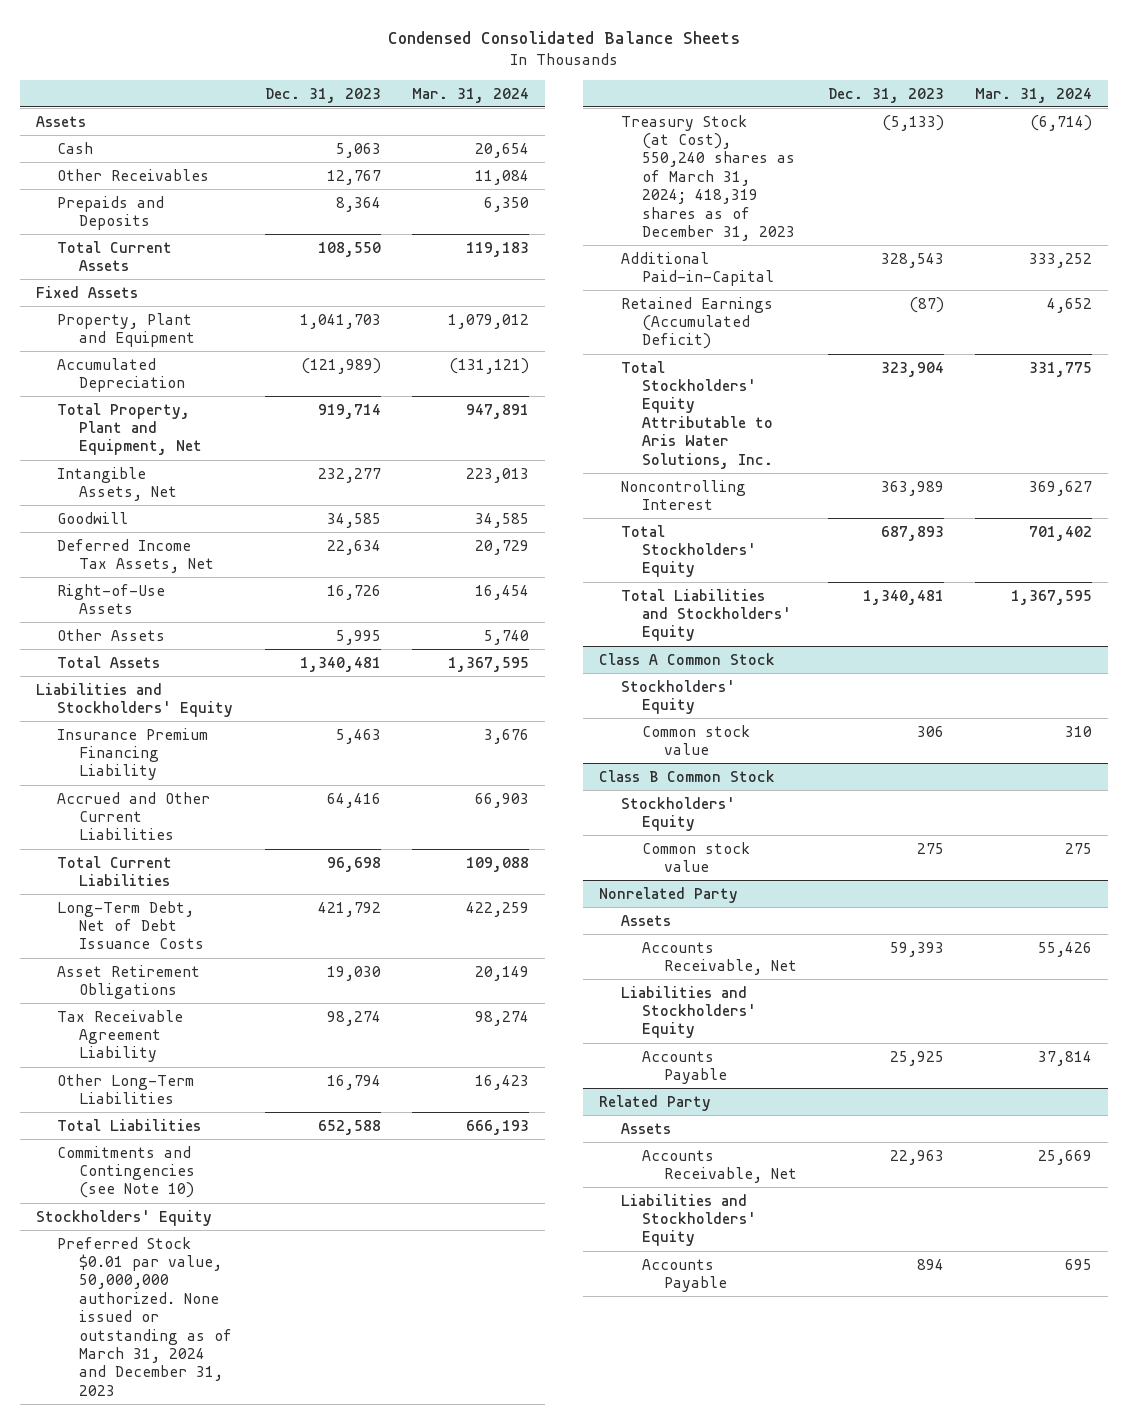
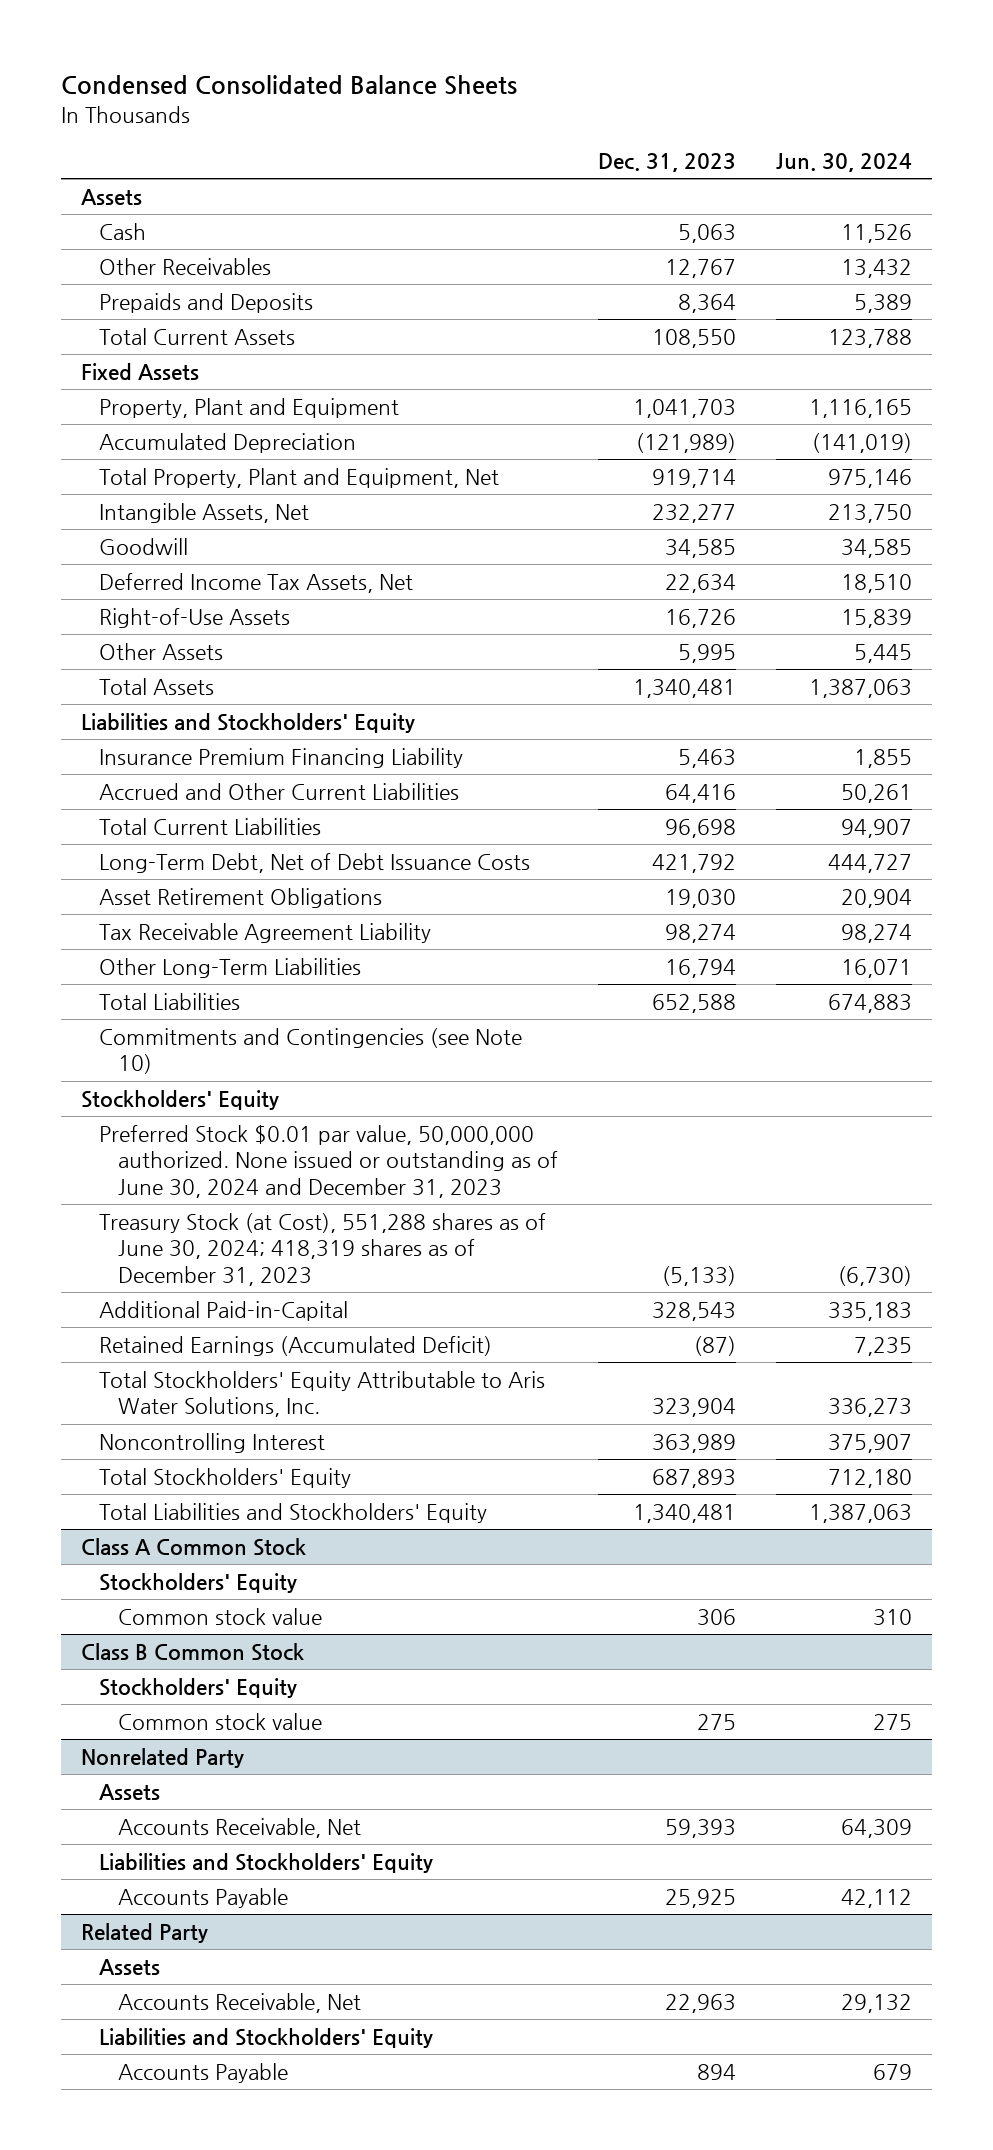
[412,87,530,103] Mar. 31, 2024 -> none
none -> [775,152,912,172] Jun. 30, 2024
[57,1236,232,1396] Preferred Stock $0.01 par value, 50,000,000 authorized. None issued or outstanding as of March 31, 2024 and December 31, 2023 -> [99,1124,559,1198] Preferred Stock $0.01 par value, 50,000,000 authorized. None issued or outstanding as of June 30, 2024 and December 31, 2023
[620,114,796,242] Treasury Stock (at Cost), 550,240 shares as of March 31, 2024; 418,319 shares as of December 31, 2023 -> [99,1212,547,1286] Treasury Stock (at Cost), 551,288 shares as of June 30, 2024; 418,319 shares as of December 31, 2023

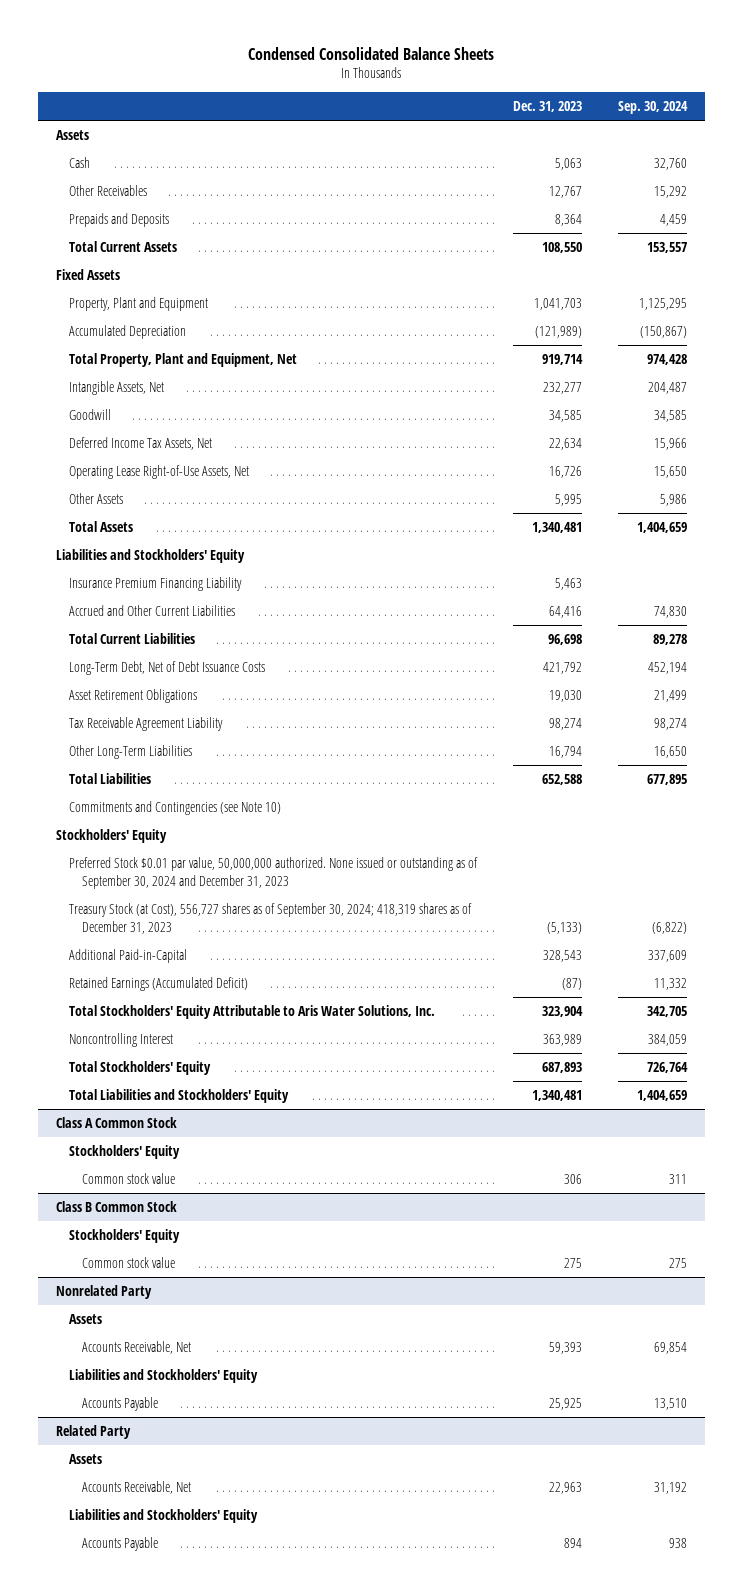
[775,152,912,172] Jun. 30, 2024 -> none
none -> [617,101,688,115] Sep. 30, 2024
[99,607,291,628] Right-of-Use Assets -> [69,464,250,479] Operating Lease Right-of-Use Assets, Net
[99,1124,559,1198] Preferred Stock $0.01 par value, 50,000,000 authorized. None issued or outstanding as of June 30, 2024 and December 31, 2023 -> [69,856,479,889] Preferred Stock $0.01 par value, 50,000,000 authorized. None issued or outstanding as of September 30, 2024 and December 31, 2023
[99,1212,547,1286] Treasury Stock (at Cost), 551,288 shares as of June 30, 2024; 418,319 shares as of December 31, 2023 -> [69,902,473,934] Treasury Stock (at Cost), 556,727 shares as of September 30, 2024; 418,319 shares as of December 31, 2023

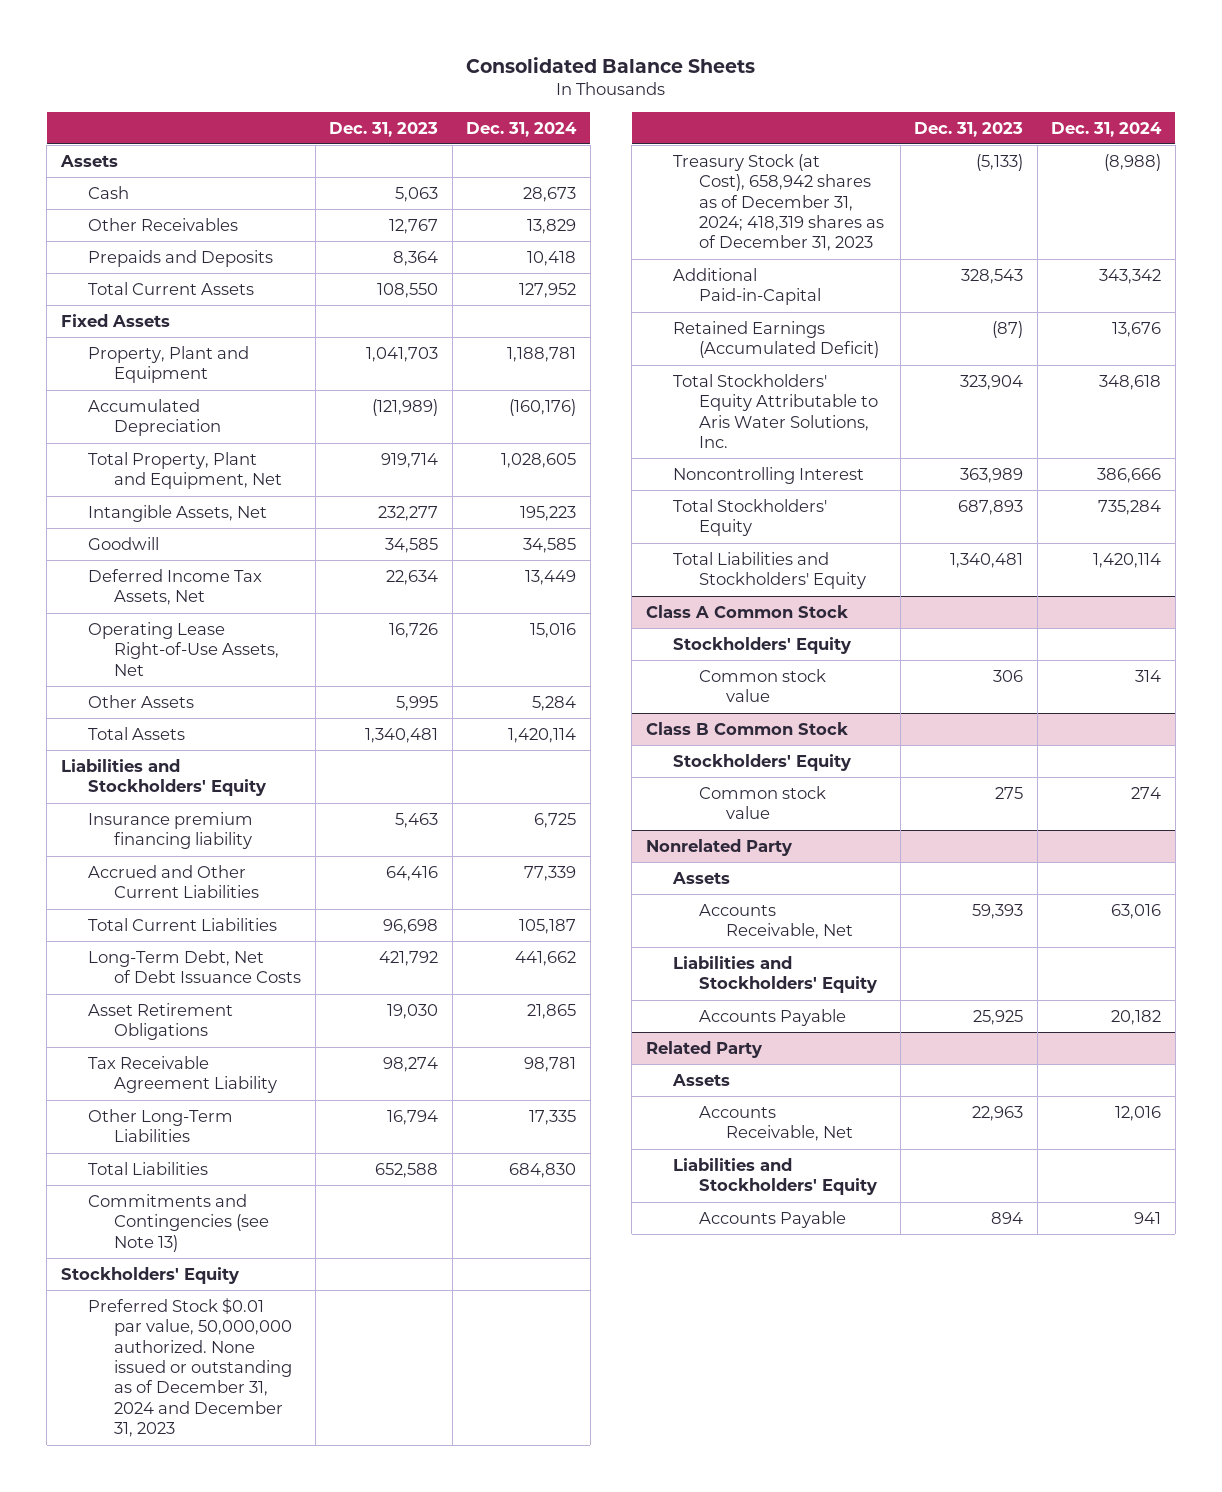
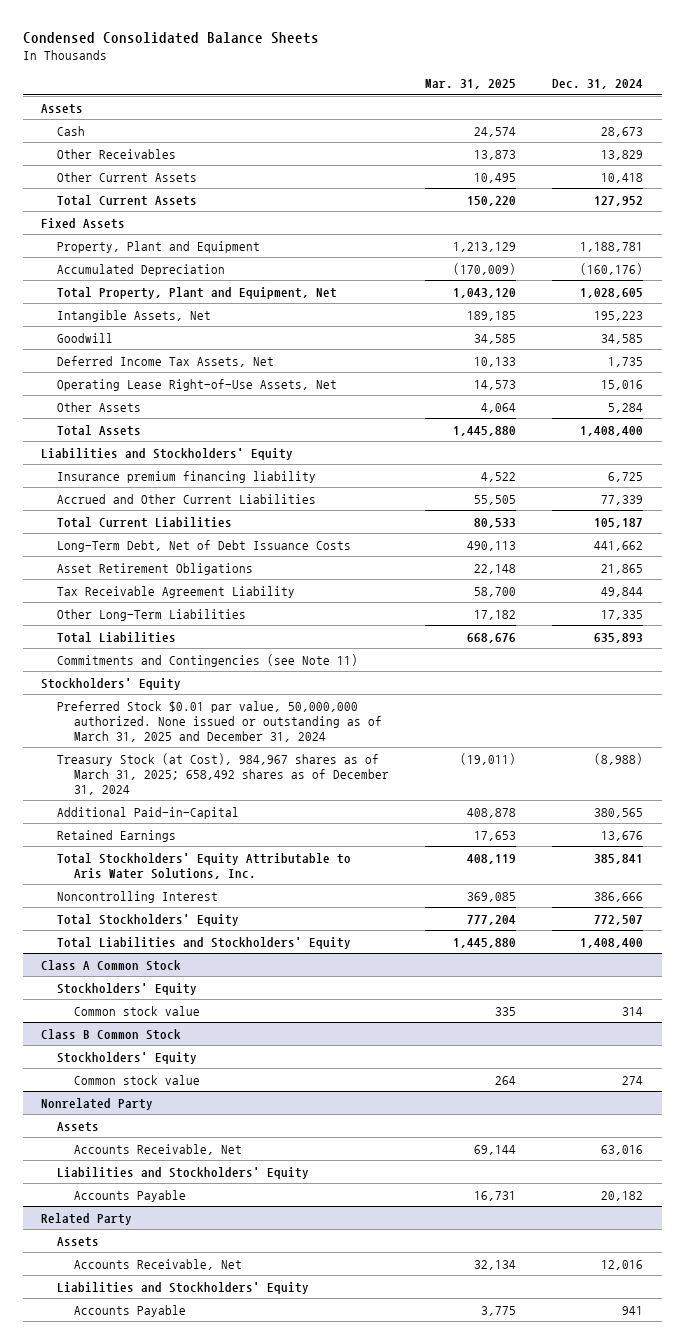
[466,56,756,73] Consolidated Balance Sheets -> [22,32,319,45] Condensed Consolidated Balance Sheets
[329,121,439,137] Dec. 31, 2023 -> none
none -> [424,79,516,90] Mar. 31, 2025
[87,249,273,267] Prepaids and Deposits -> [57,171,198,182] Other Current Assets
[525,569,577,585] 13,449 -> [608,356,644,367] 1,735
[508,727,577,743] 1,420,114 -> [580,425,644,436] 1,408,400
[524,1056,577,1072] 98,781 -> [601,586,644,597] 49,844
[509,1162,577,1178] 684,830 -> [594,632,644,643] 635,893
[87,1193,270,1252] Commitments and Contingencies (see Note 13) -> [57,653,359,667] Commitments and Contingencies (see Note 11)
[87,1297,293,1438] Preferred Stock $0.01 par value, 50,000,000 authorized. None issued or outstanding as of December 31, 2024 and December 31, 2023 -> [57,700,382,742] Preferred Stock $0.01 par value, 50,000,000 authorized. None issued or outstanding as of March 31, 2025 and December 31, 2024
[672,153,885,252] Treasury Stock (at Cost), 658,942 shares as of December 31, 2024; 418,319 shares as of December 31, 2023 -> [57,752,389,795] Treasury Stock (at Cost), 984,967 shares as of March 31, 2025; 658,492 shares as of December 31, 2024
[1099,268,1162,284] 343,342 -> [594,807,644,818] 380,565
[672,320,880,359] Retained Earnings (Accumulated Deficit) -> [57,829,177,842] Retained Earnings
[1099,374,1162,390] 348,618 -> [594,853,644,864] 385,841
[1098,499,1162,515] 735,284 -> [594,914,644,925] 772,507
[1093,552,1162,568] 1,420,114 -> [580,937,644,948] 1,408,400

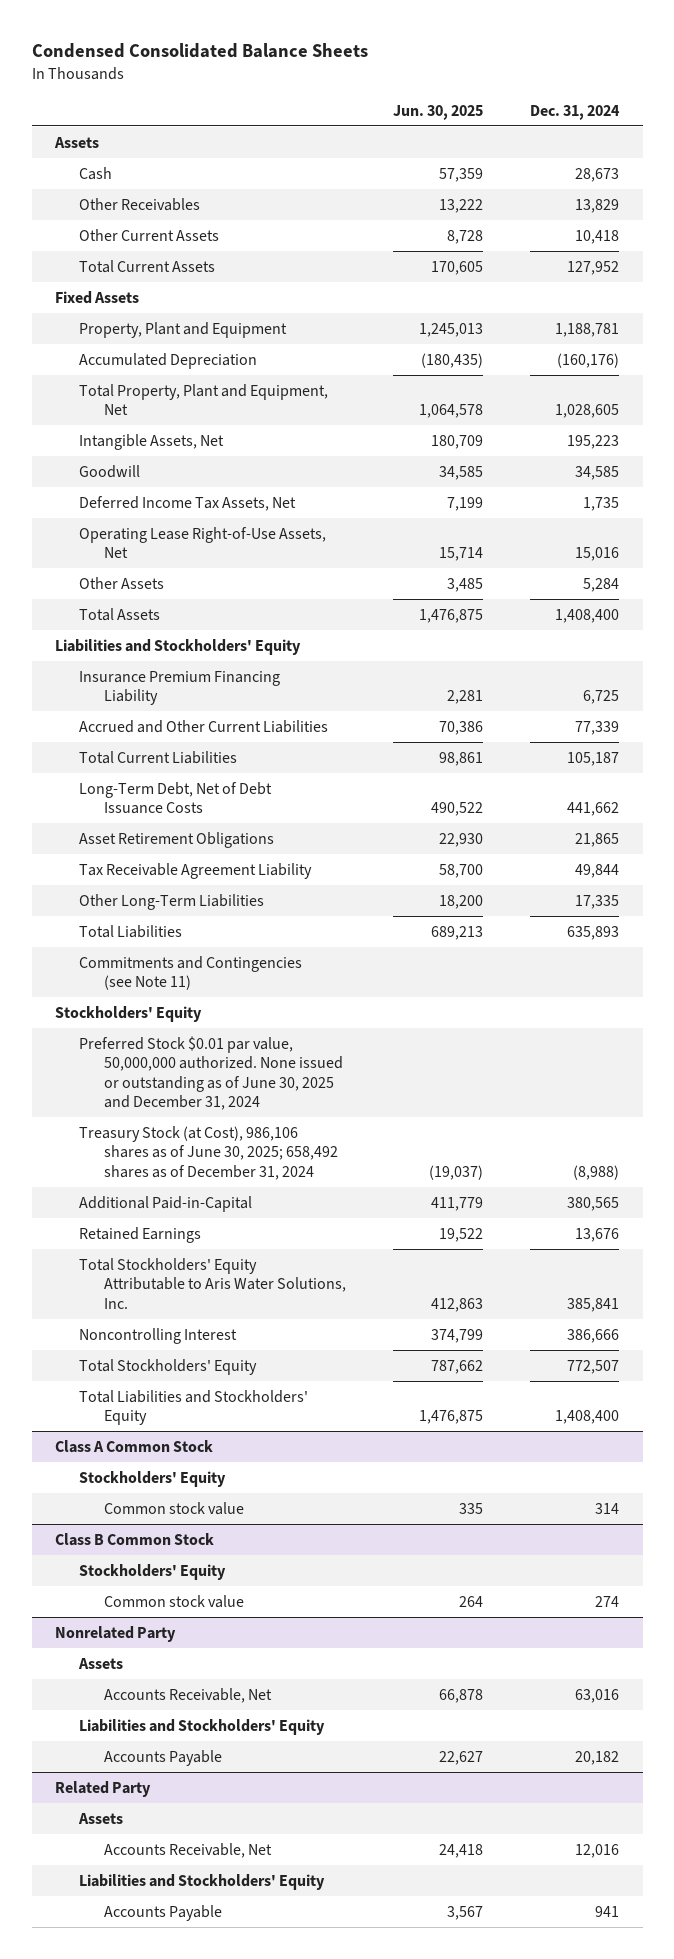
[424,79,516,90] Mar. 31, 2025 -> none
none -> [392,104,483,120] Jun. 30, 2025
[57,470,317,483] Insurance premium financing liability -> [79,670,281,706] Insurance Premium Financing Liability
[57,700,382,742] Preferred Stock $0.01 par value, 50,000,000 authorized. None issued or outstanding as of March 31, 2025 and December 31, 2024 -> [79,1035,343,1111] Preferred Stock $0.01 par value, 50,000,000 authorized. None issued or outstanding as of June 30, 2025 and December 31, 2024
[57,752,389,795] Treasury Stock (at Cost), 984,967 shares as of March 31, 2025; 658,492 shares as of December 31, 2024 -> [79,1125,338,1180] Treasury Stock (at Cost), 986,106 shares as of June 30, 2025; 658,492 shares as of December 31, 2024

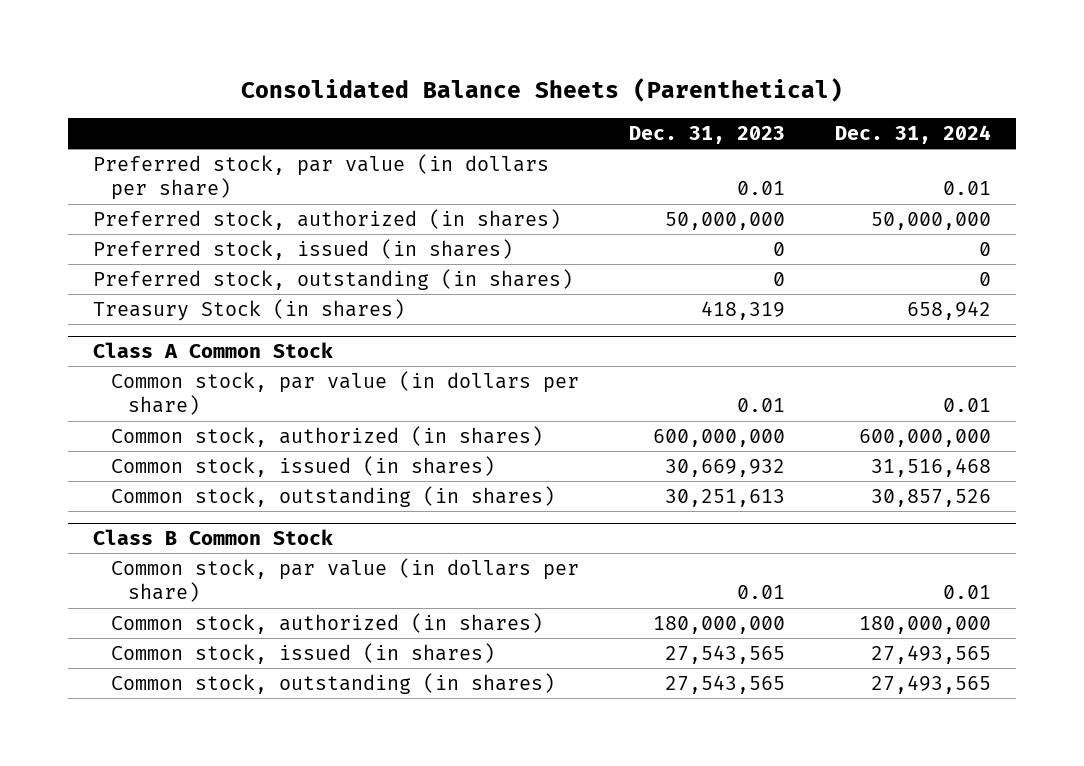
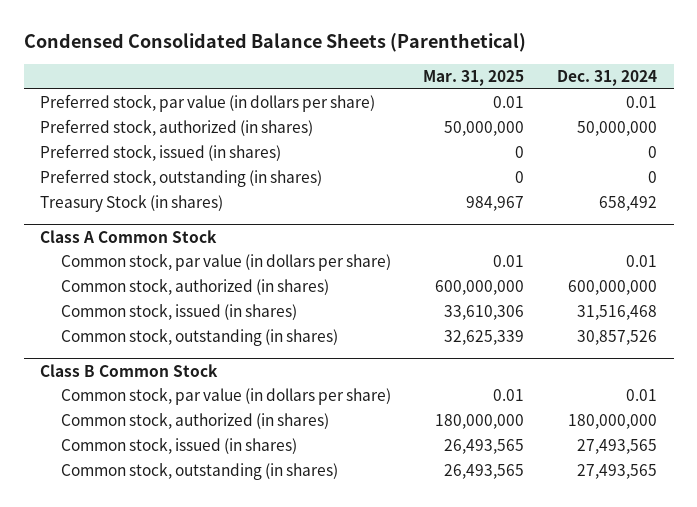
[241,78,844,103] Consolidated Balance Sheets (Parenthetical) -> [23,33,526,53] Condensed Consolidated Balance Sheets (Parenthetical)
[628,125,785,144] Dec. 31, 2023 -> none
none -> [423,69,525,86] Mar. 31, 2025
[907,300,992,320] 658,942 -> [599,196,658,212] 658,492

